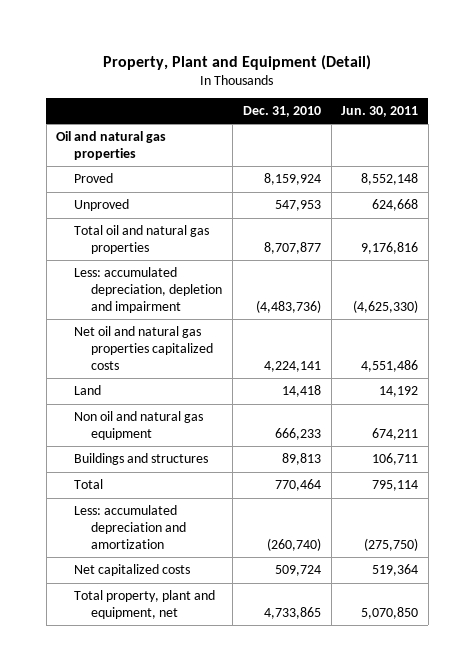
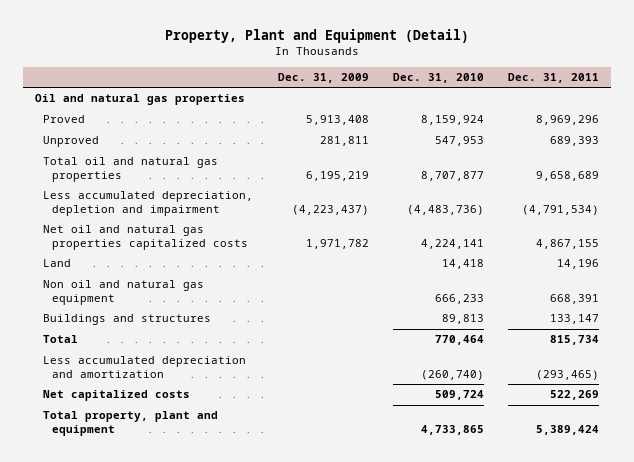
[341,105,419,117] Jun. 30, 2011 -> none
none -> [277,72,369,83] Dec. 31, 2009
none -> [507,72,599,83] Dec. 31, 2011
[73,267,223,313] Less: accumulated depreciation, depletion and impairment -> [43,191,254,217] Less accumulated depreciation, depletion and impairment
[73,505,187,549] Less: accumulated depreciation and amortization -> [43,356,247,379] Less accumulated depreciation and amortization
[73,590,215,619] Total property, plant and equipment, net -> [43,411,219,437] Total property, plant and equipment

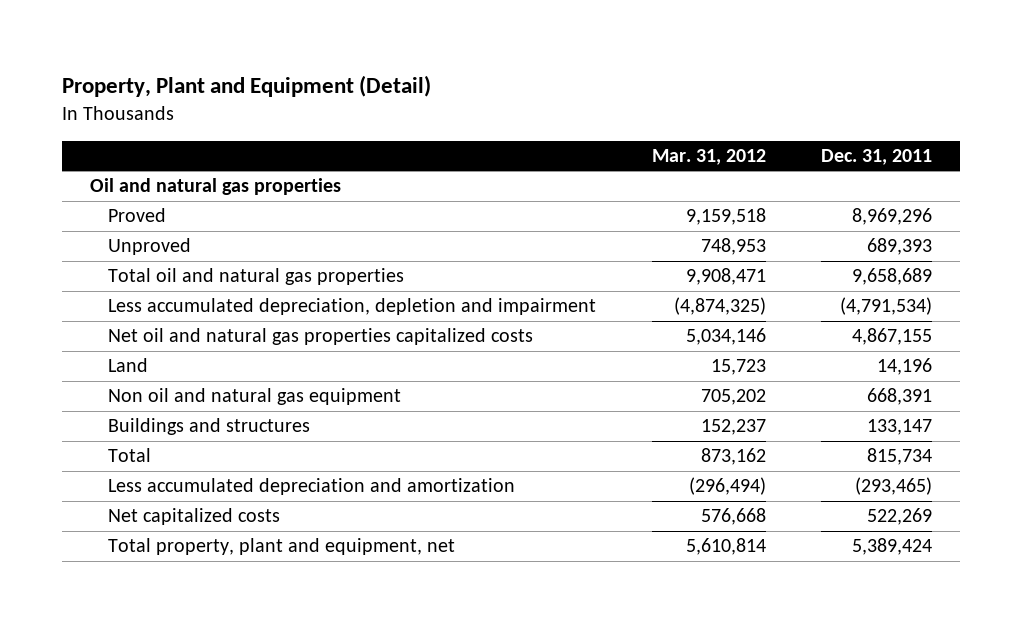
[277,72,369,83] Dec. 31, 2009 -> none
[392,72,484,83] Dec. 31, 2010 -> none
none -> [651,148,766,165] Mar. 31, 2012
[43,411,219,437] Total property, plant and equipment -> [107,538,455,556] Total property, plant and equipment, net

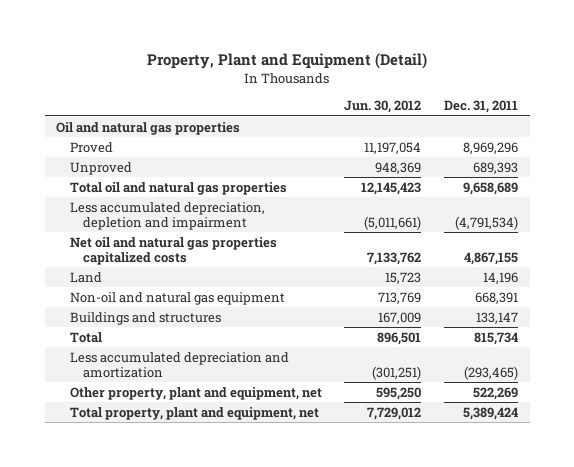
[651,148,766,165] Mar. 31, 2012 -> none
none -> [344,100,422,114] Jun. 30, 2012
[107,388,401,406] Non oil and natural gas equipment -> [69,291,285,305] Non-oil and natural gas equipment
[107,508,280,526] Net capitalized costs -> [69,386,322,400] Other property, plant and equipment, net

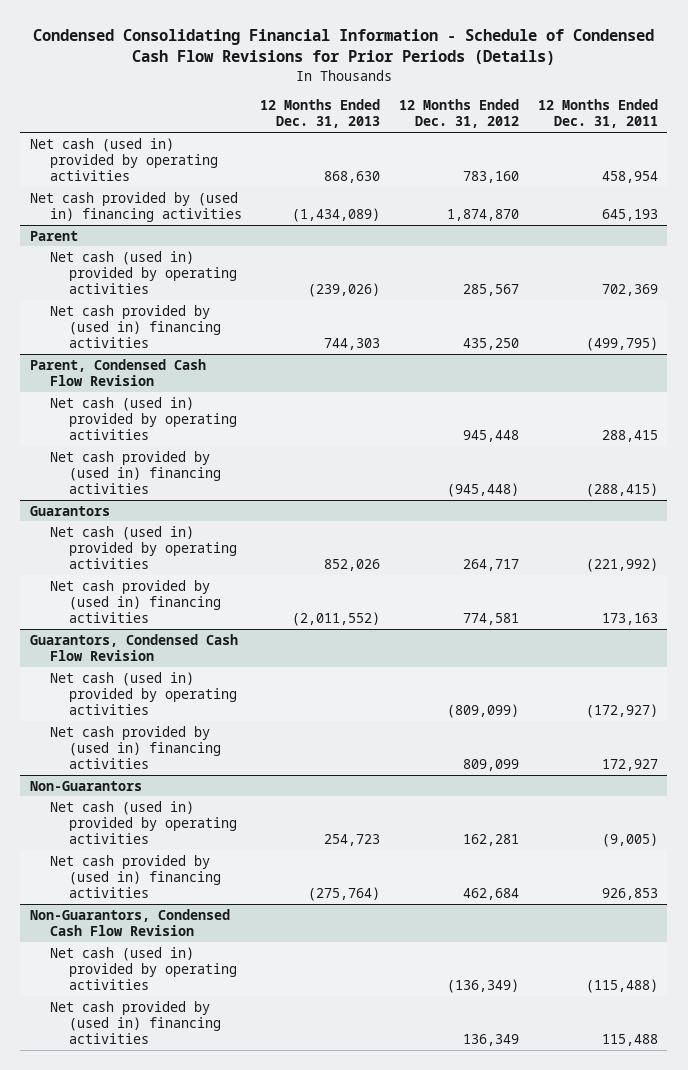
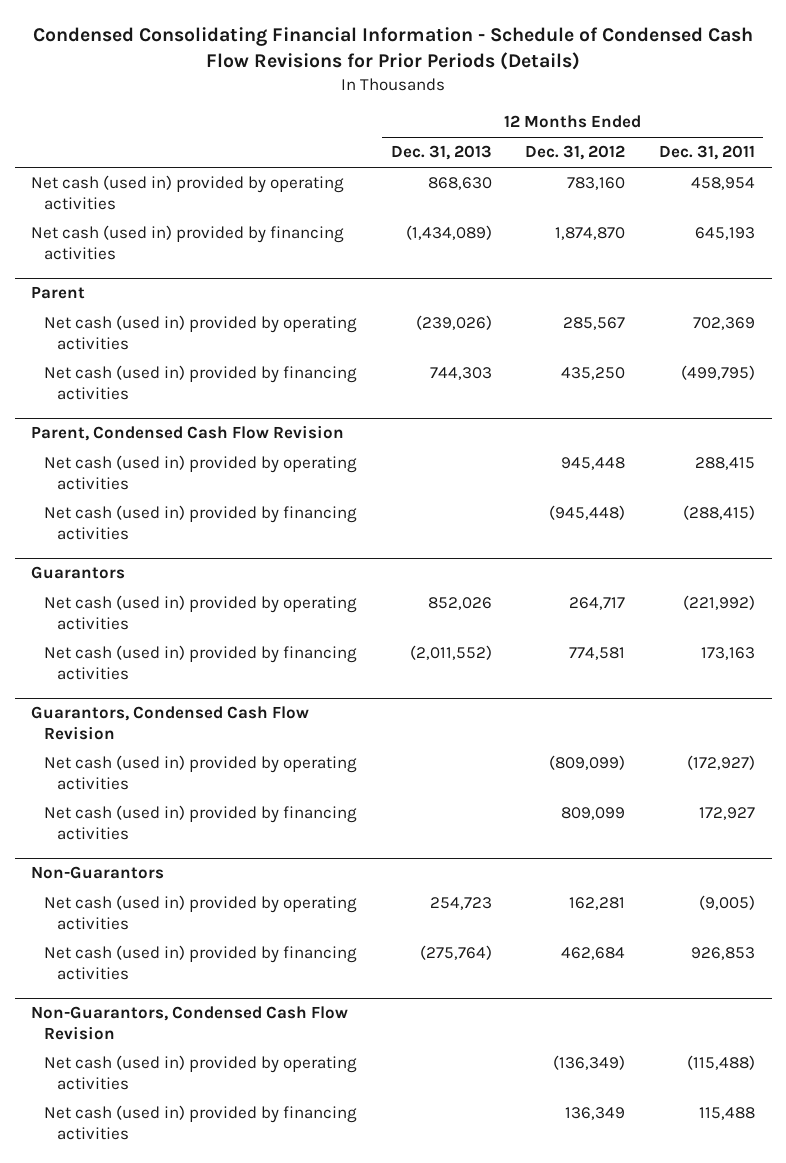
[29,191,242,222] Net cash provided by (used in) financing activities -> [31,225,345,260] Net cash (used in) provided by financing activities
[49,304,222,349] Net cash provided by (used in) financing activities -> [44,365,358,400] Net cash (used in) provided by financing activities
[49,450,222,495] Net cash provided by (used in) financing activities -> [44,505,358,540] Net cash (used in) provided by financing activities
[49,579,222,624] Net cash provided by (used in) financing activities -> [44,645,358,680] Net cash (used in) provided by financing activities
[49,725,222,770] Net cash provided by (used in) financing activities -> [44,805,358,840] Net cash (used in) provided by financing activities
[49,854,222,899] Net cash provided by (used in) financing activities -> [44,945,358,980] Net cash (used in) provided by financing activities
[49,1000,222,1045] Net cash provided by (used in) financing activities -> [44,1105,358,1140] Net cash (used in) provided by financing activities

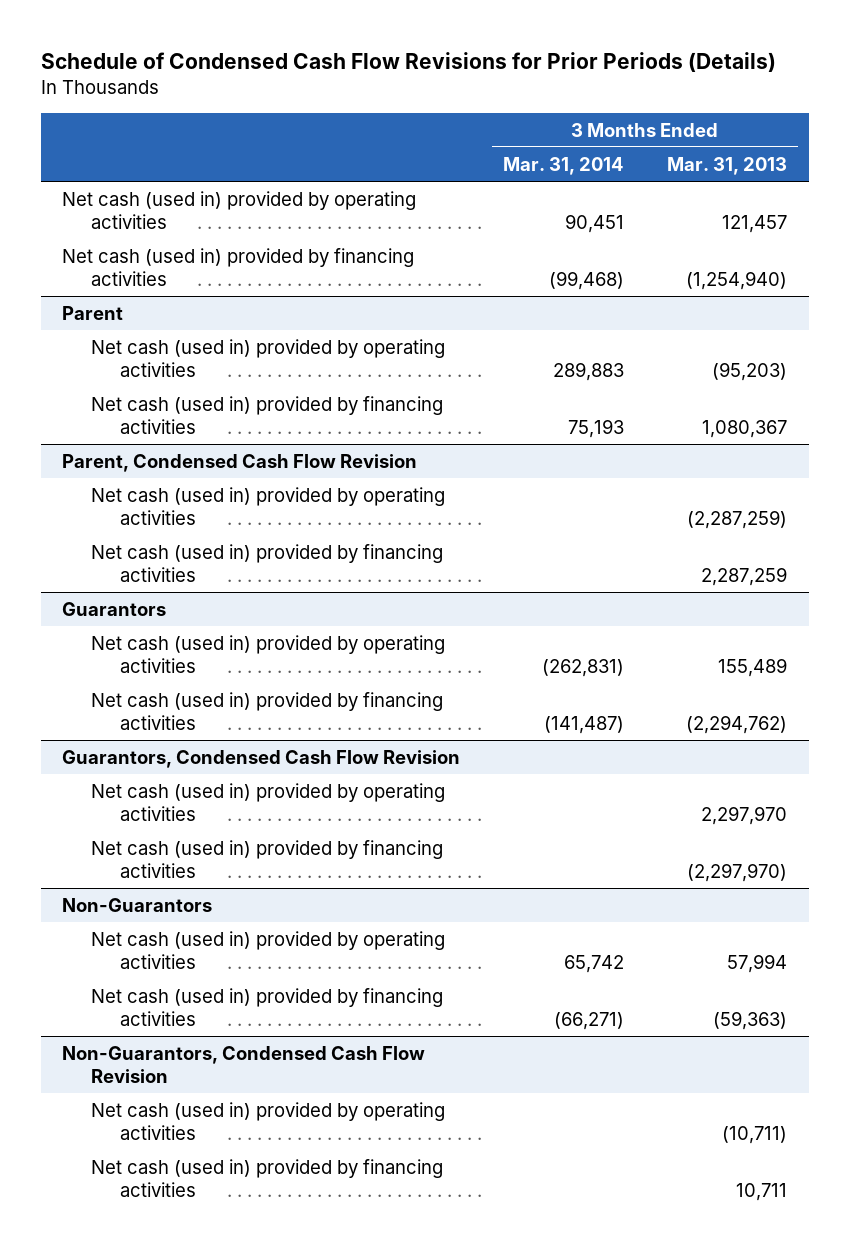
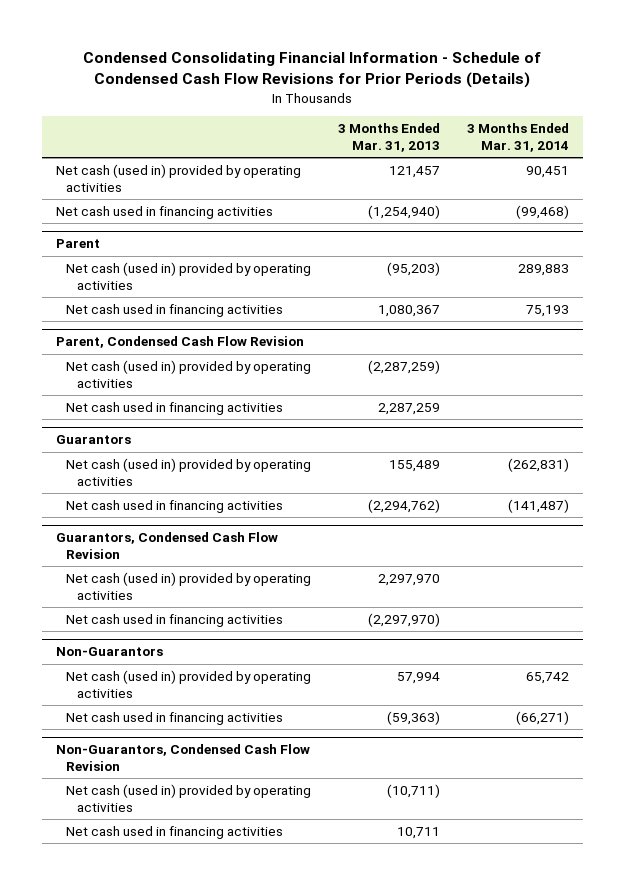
[40,52,776,73] Schedule of Condensed Cash Flow Revisions for Prior Periods (Details) -> [83,52,542,89] Condensed Consolidating Financial Information - Schedule of Condensed Cash Flow Revisions for Prior Periods (Details)
[62,247,415,286] Net cash (used in) provided by financing activities -> [55,206,273,220] Net cash used in financing activities
[90,395,443,434] Net cash (used in) provided by financing activities -> [66,304,284,318] Net cash used in financing activities
[90,543,443,582] Net cash (used in) provided by financing activities -> [66,402,284,416] Net cash used in financing activities
[90,691,443,730] Net cash (used in) provided by financing activities -> [66,500,284,514] Net cash used in financing activities
[90,839,443,878] Net cash (used in) provided by financing activities -> [66,614,284,628] Net cash used in financing activities
[90,987,443,1026] Net cash (used in) provided by financing activities -> [66,712,284,726] Net cash used in financing activities
[90,1158,443,1197] Net cash (used in) provided by financing activities -> [66,826,284,840] Net cash used in financing activities

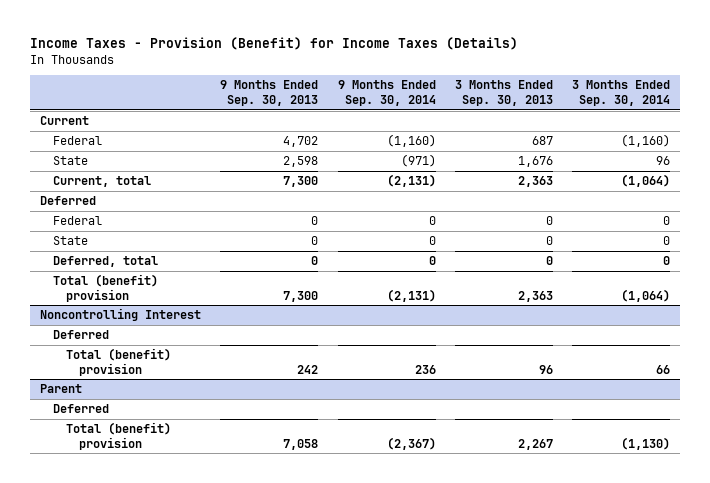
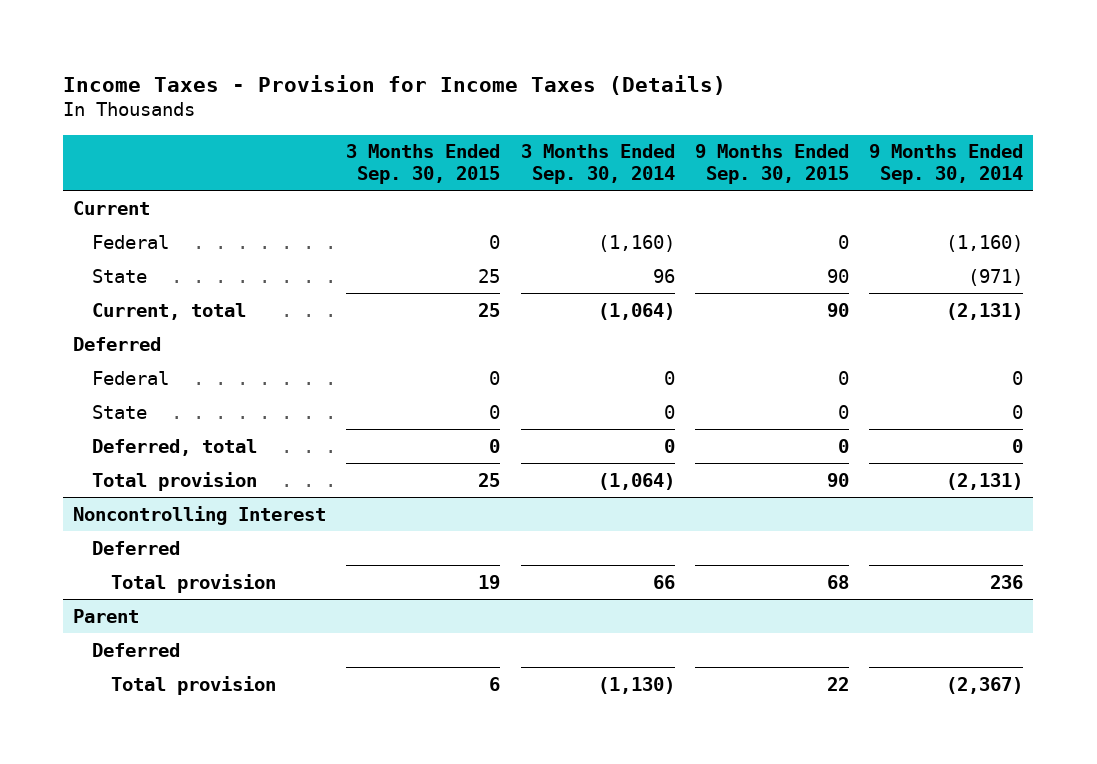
[30,37,519,51] Income Taxes - Provision (Benefit) for Income Taxes (Details) -> [63,74,727,95] Income Taxes - Provision for Income Taxes (Details)
[220,80,319,107] 9 Months Ended Sep. 30, 2013 -> none
[454,80,553,107] 3 Months Ended Sep. 30, 2013 -> none
none -> [346,144,501,184] 3 Months Ended Sep. 30, 2015
none -> [695,144,850,184] 9 Months Ended Sep. 30, 2015
[52,274,158,302] Total (benefit) provision -> [92,471,258,491] Total provision
[65,348,171,376] Total (benefit) provision -> [110,573,276,593] Total provision
[65,422,171,450] Total (benefit) provision -> [110,675,276,695] Total provision

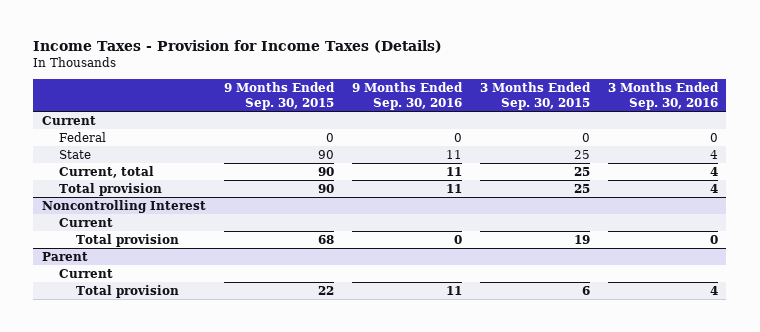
[520,144,675,184] 3 Months Ended Sep. 30, 2014 -> none
[869,144,1024,184] 9 Months Ended Sep. 30, 2014 -> none
none -> [351,82,463,110] 9 Months Ended Sep. 30, 2016
none -> [607,82,719,110] 3 Months Ended Sep. 30, 2016
[73,336,162,351] Deferred -> none
[92,370,170,385] Federal -> none
[92,404,148,419] State -> none
[92,438,258,456] Deferred, total -> none
[92,540,181,555] Deferred -> none
none -> [59,218,114,228] Current
[92,642,181,657] Deferred -> none
none -> [59,269,114,279] Current

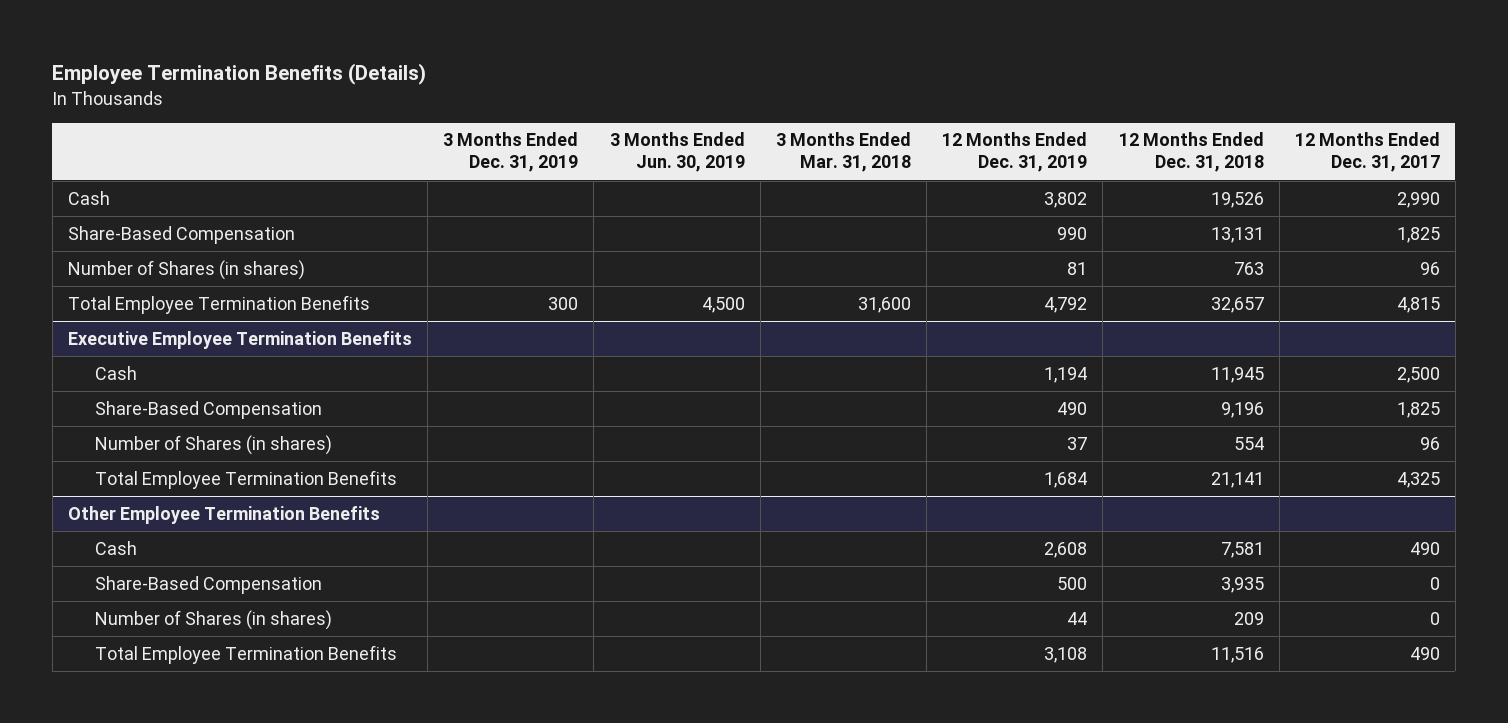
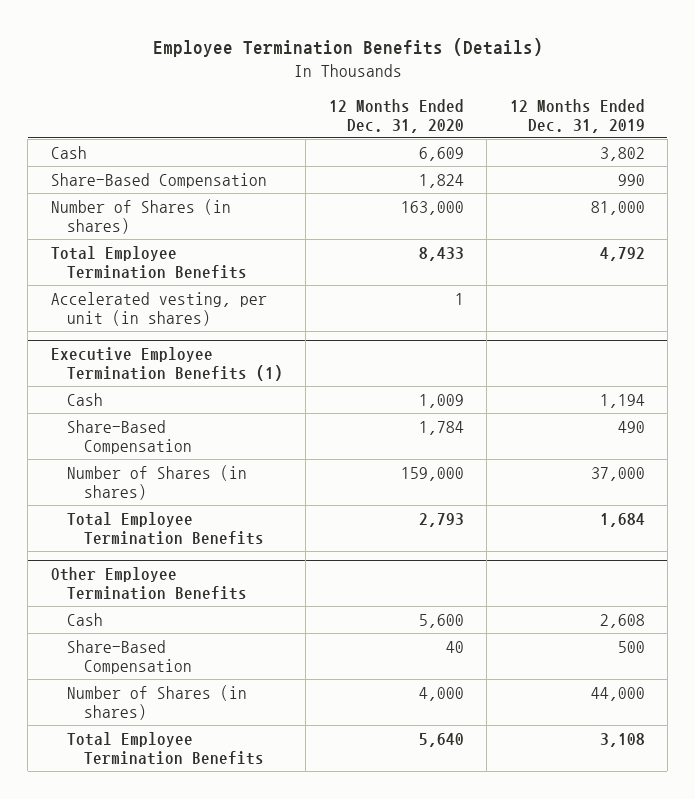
[443,132,579,173] 3 Months Ended Dec. 31, 2019 -> none
[609,132,745,173] 3 Months Ended Jun. 30, 2019 -> none
[775,132,911,173] 3 Months Ended Mar. 31, 2018 -> none
[1118,132,1264,173] 12 Months Ended Dec. 31, 2018 -> none
[1294,132,1440,173] 12 Months Ended Dec. 31, 2017 -> none
none -> [328,98,464,133] 12 Months Ended Dec. 31, 2020
[1067,261,1088,275] 81 -> [590,200,645,215] 81,000
none -> [50,291,267,326] Accelerated vesting, per unit (in shares)
[67,330,412,349] Executive Employee Termination Benefits -> [50,347,284,382] Executive Employee Termination Benefits (1)
[1067,436,1088,450] 37 -> [590,466,645,481] 37,000
[1067,611,1088,625] 44 -> [590,686,645,701] 44,000

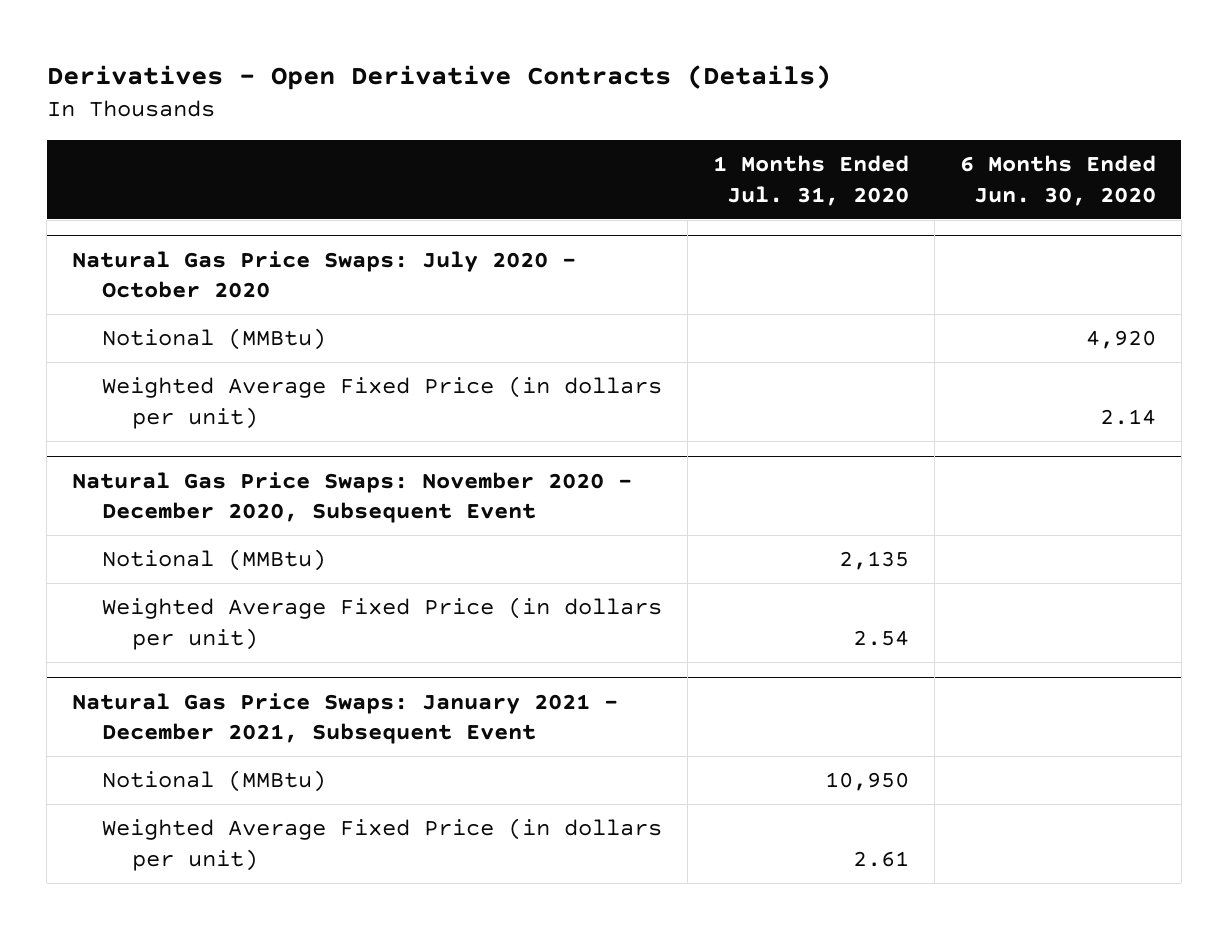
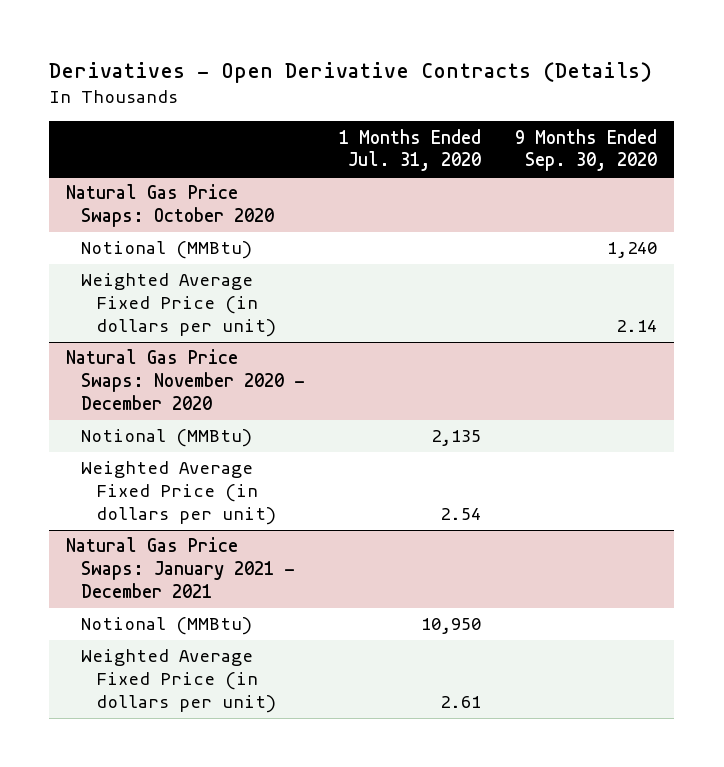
[959,155,1156,206] 6 Months Ended Jun. 30, 2020 -> none
none -> [515,128,658,172] 9 Months Ended Sep. 30, 2020
[72,250,577,299] Natural Gas Price Swaps: July 2020 - October 2020 -> [66,184,275,228] Natural Gas Price Swaps: October 2020
[72,471,633,524] Natural Gas Price Swaps: November 2020 - December 2020, Subsequent Event -> [66,349,306,411] Natural Gas Price Swaps: November 2020 - December 2020
[72,692,619,745] Natural Gas Price Swaps: January 2021 - December 2021, Subsequent Event -> [66,537,296,599] Natural Gas Price Swaps: January 2021 - December 2021

